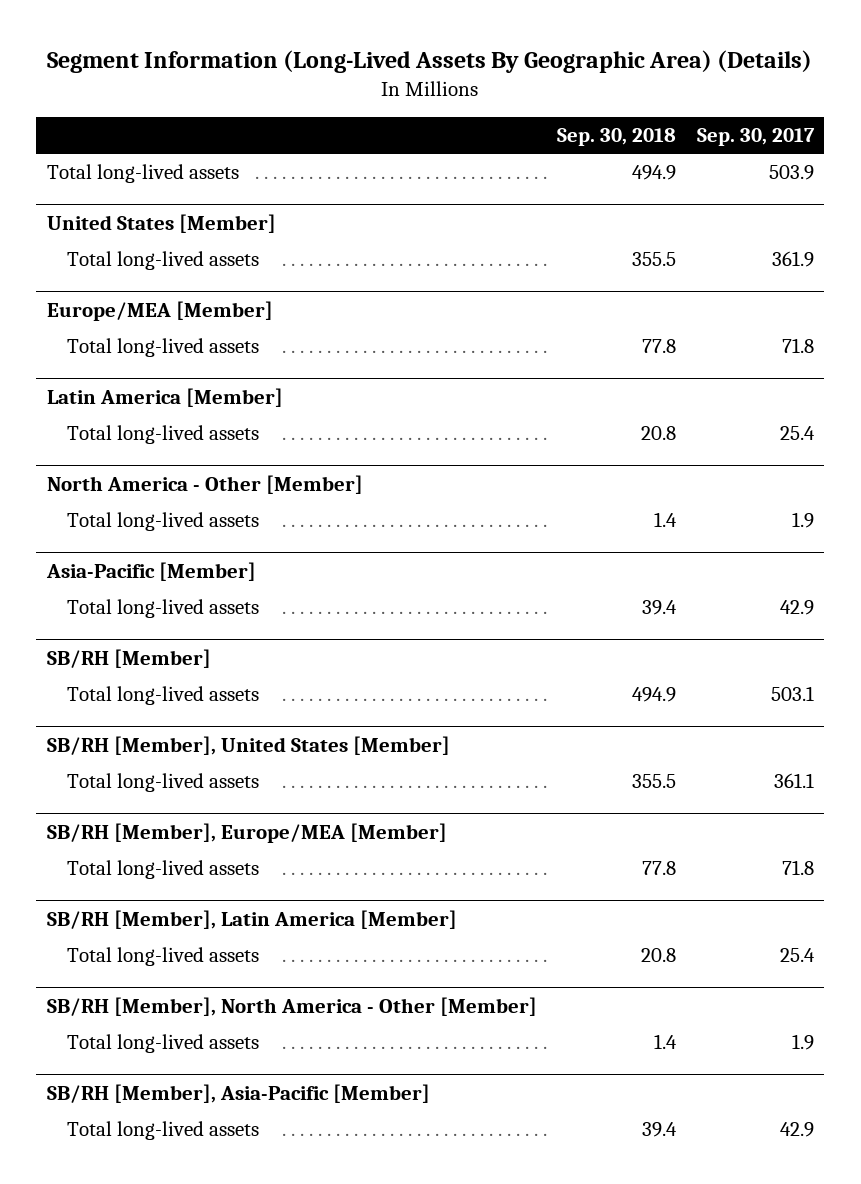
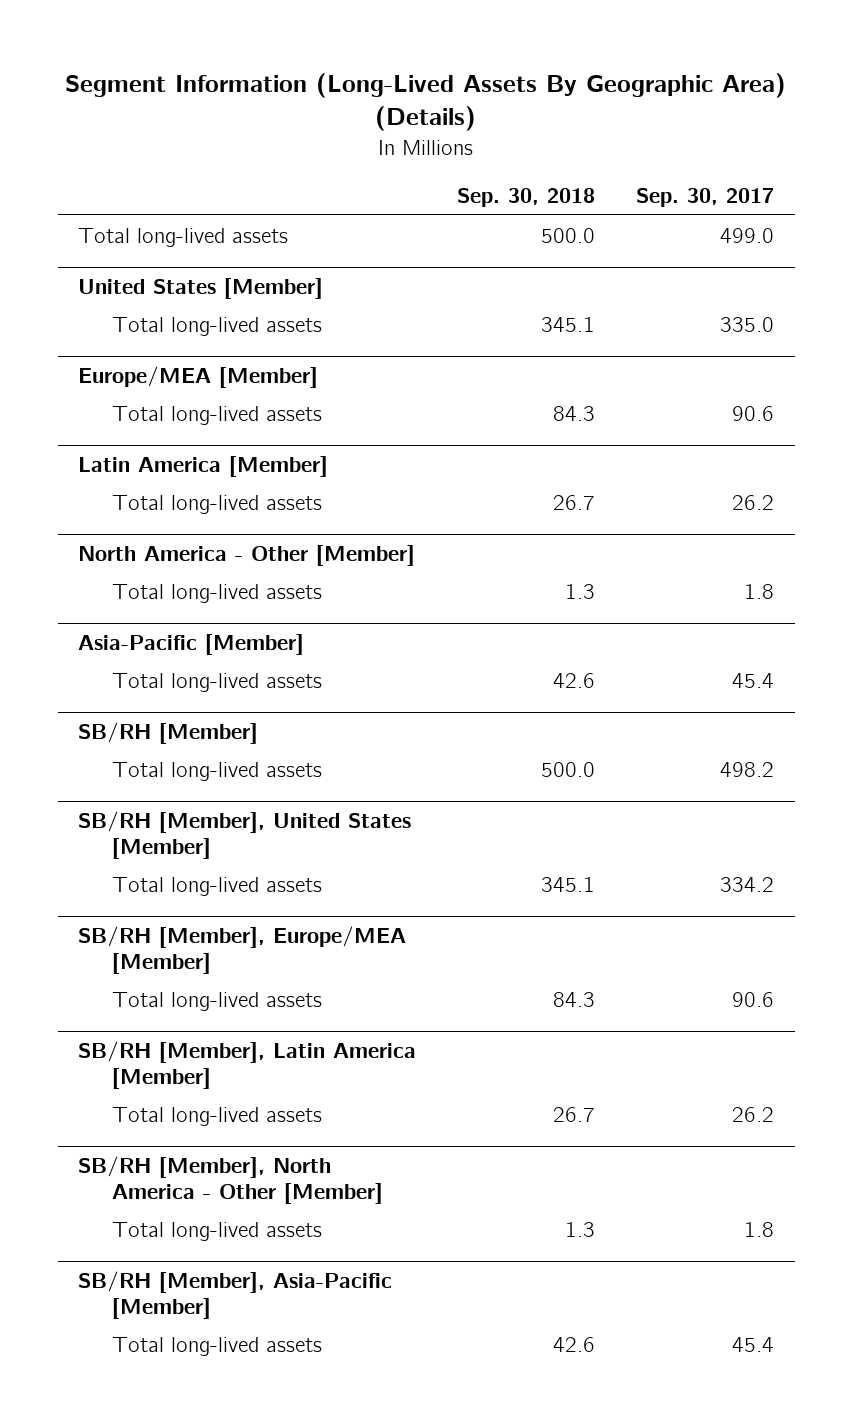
[632,165,677,181] 494.9 -> [541,227,596,243] 500.0
[769,165,815,181] 503.9 -> [720,227,775,243] 499.0
[632,252,677,267] 355.5 -> [541,316,596,332] 345.1
[772,251,815,268] 361.9 -> [720,316,775,332] 335.0
[642,339,677,354] 77.8 -> [553,405,596,421] 84.3
[782,338,815,354] 71.8 -> [732,405,775,421] 90.6
[641,426,677,441] 20.8 -> [553,494,596,510] 26.7
[780,426,816,441] 25.4 -> [732,494,775,510] 26.2
[654,512,678,528] 1.4 -> [565,583,596,599] 1.3
[792,512,815,529] 1.9 -> [744,583,775,599] 1.8
[642,600,678,616] 39.4 -> [553,672,596,688] 42.6
[780,600,815,616] 42.9 -> [732,672,775,688] 45.4
[632,687,677,703] 494.9 -> [541,761,596,777] 500.0
[771,686,815,702] 503.1 -> [720,761,775,777] 498.2
[632,774,677,789] 355.5 -> [541,876,596,892] 345.1
[774,773,815,789] 361.1 -> [720,876,775,892] 334.2
[642,861,677,876] 77.8 -> [553,991,596,1007] 84.3
[782,860,815,876] 71.8 -> [732,991,775,1007] 90.6
[641,948,677,963] 20.8 -> [553,1106,596,1122] 26.7
[780,948,816,963] 25.4 -> [732,1106,775,1122] 26.2
[654,1034,678,1050] 1.4 -> [565,1221,596,1237] 1.3
[792,1034,815,1051] 1.9 -> [744,1221,775,1237] 1.8
[642,1122,678,1138] 39.4 -> [553,1336,596,1352] 42.6
[780,1122,815,1138] 42.9 -> [732,1336,775,1352] 45.4

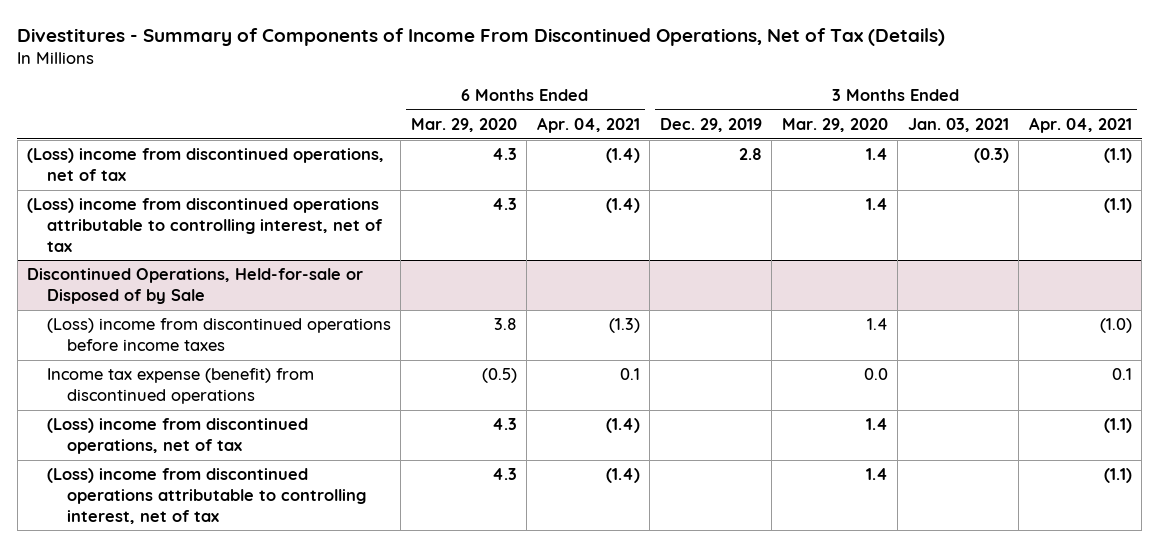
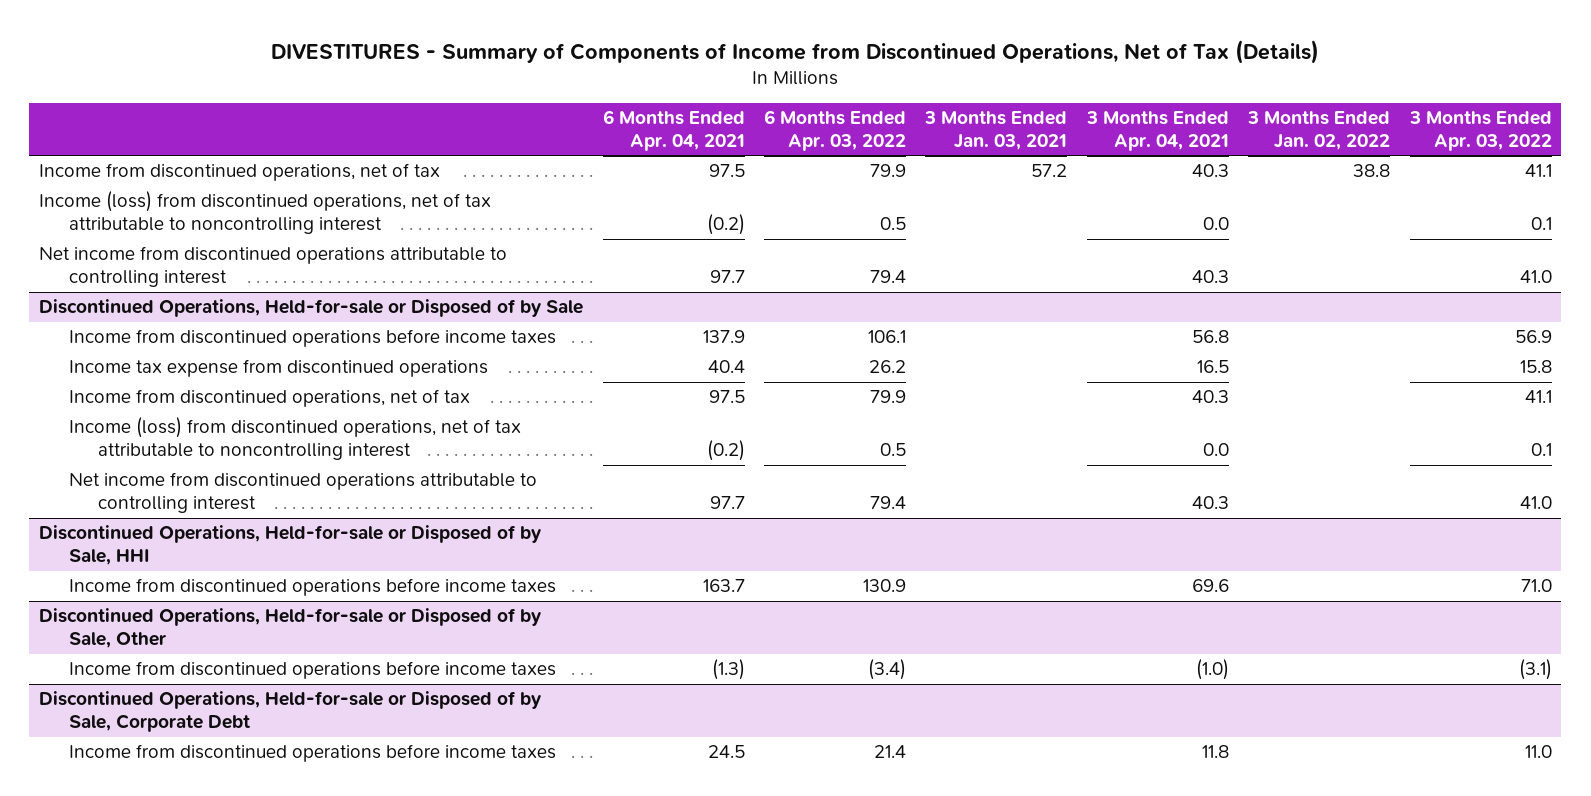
[17,28,946,47] Divestitures - Summary of Components of Income From Discontinued Operations, Net of Tax (Details) -> [271,39,1320,64] DIVESTITURES - Summary of Components of Income from Discontinued Operations, Net of Tax (Details)
[410,118,517,133] Mar. 29, 2020 -> none
[659,118,762,133] Dec. 29, 2019 -> none
[781,118,888,133] Mar. 29, 2020 -> none
none -> [763,109,906,151] 6 Months Ended Apr. 03, 2022
none -> [1247,110,1391,150] 3 Months Ended Jan. 02, 2022
none -> [1408,110,1552,151] 3 Months Ended Apr. 03, 2022
[27,148,385,181] (Loss) income from discontinued operations, net of tax -> [39,163,441,182] Income from discontinued operations, net of tax
[605,148,640,164] (1.4) -> [708,164,745,178] 97.5
[973,148,1009,164] (0.3) -> [1031,164,1068,178] 57.2
[1103,148,1132,164] (1.1) -> [1191,164,1229,178] 40.3
none -> [39,191,492,235] Income (loss) from discontinued operations, net of tax attributable to noncontrolling interest
[27,198,383,252] (Loss) income from discontinued operations attributable to controlling interest, net of tax -> [39,246,508,288] Net income from discontinued operations attributable to controlling interest
[605,198,640,214] (1.4) -> [709,270,745,284] 97.7
[1103,198,1132,214] (1.1) -> [1191,270,1229,284] 40.3
[46,318,391,351] (Loss) income from discontinued operations before income taxes -> [68,329,556,348] Income from discontinued operations before income taxes
[608,318,640,334] (1.3) -> [702,330,745,344] 137.9
[1099,318,1132,334] (1.0) -> [1191,330,1229,344] 56.8
[46,368,314,404] Income tax expense (benefit) from discontinued operations -> [68,359,488,378] Income tax expense from discontinued operations
[619,368,640,381] 0.1 -> [707,360,745,374] 40.4
[1111,368,1132,381] 0.1 -> [1196,360,1229,374] 16.5
[46,418,308,454] (Loss) income from discontinued operations, net of tax -> [68,389,470,408] Income from discontinued operations, net of tax
[605,418,640,434] (1.4) -> [708,390,745,404] 97.5
[1103,418,1132,434] (1.1) -> [1191,390,1229,404] 40.3
none -> [68,417,521,461] Income (loss) from discontinued operations, net of tax attributable to noncontrolling interest
[46,468,366,524] (Loss) income from discontinued operations attributable to controlling interest, net of tax -> [68,472,537,514] Net income from discontinued operations attributable to controlling interest
[605,468,640,484] (1.4) -> [709,496,745,510] 97.7
[1103,468,1132,484] (1.1) -> [1191,496,1229,510] 40.3
none -> [39,525,542,566] Discontinued Operations, Held-for-sale or Disposed of by Sale, HHI
none -> [68,578,556,597] Income from discontinued operations before income taxes
none -> [39,608,542,649] Discontinued Operations, Held-for-sale or Disposed of by Sale, Other
none -> [68,661,556,680] Income from discontinued operations before income taxes
none -> [39,691,542,733] Discontinued Operations, Held-for-sale or Disposed of by Sale, Corporate Debt
none -> [68,744,556,763] Income from discontinued operations before income taxes

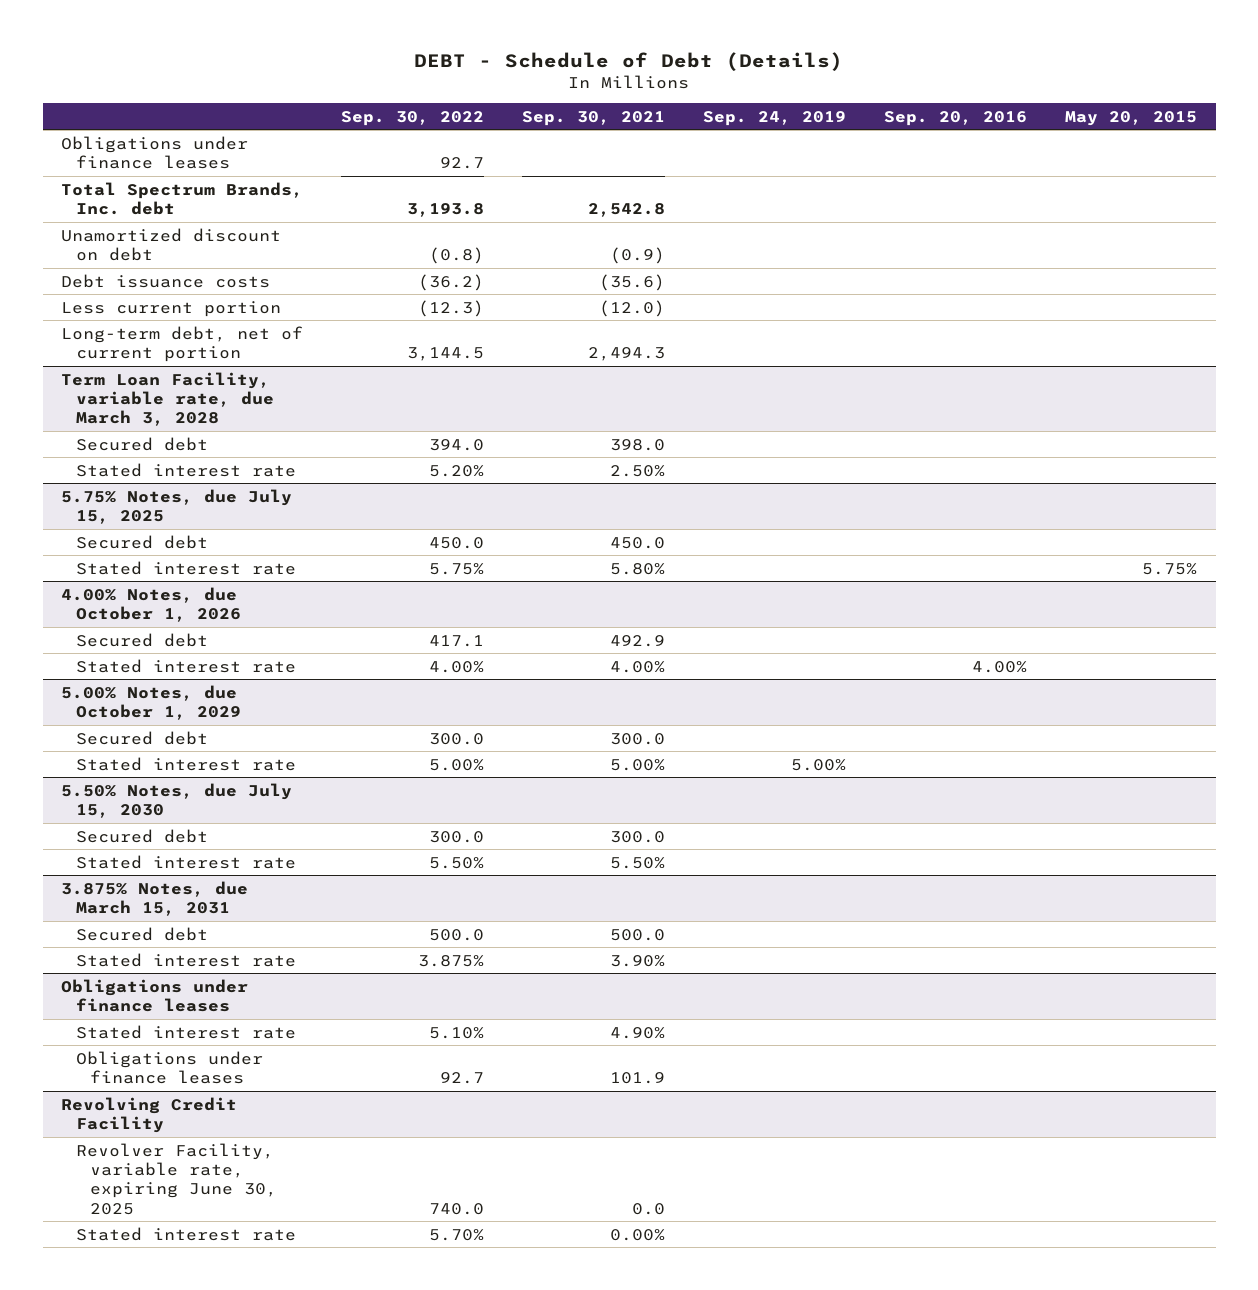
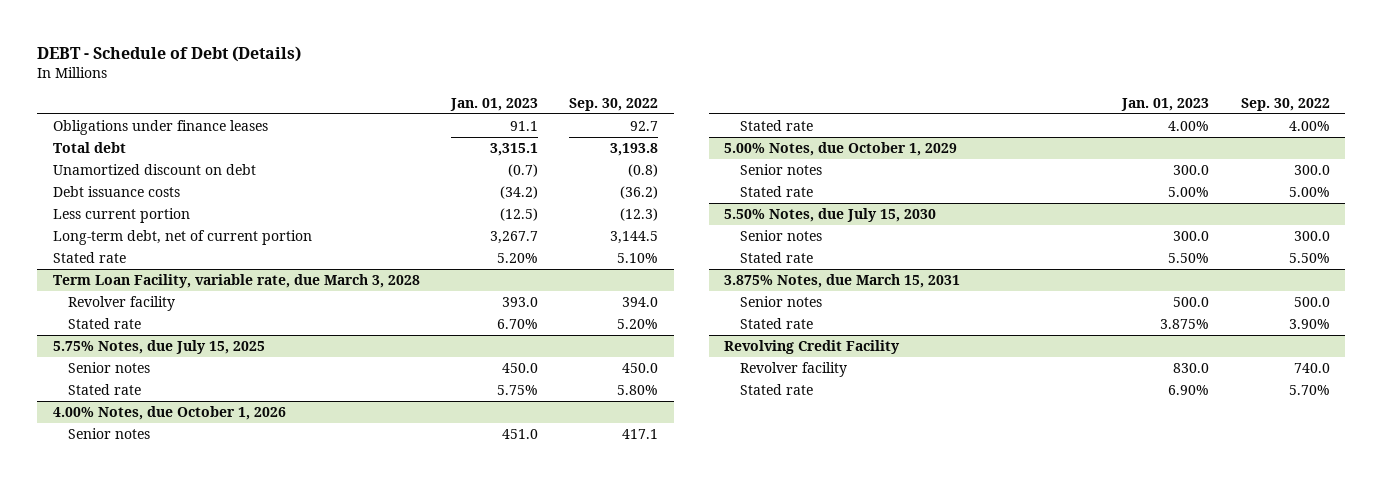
[522,110,666,126] Sep. 30, 2021 -> none
[703,110,847,126] Sep. 24, 2019 -> none
[884,110,1028,126] Sep. 20, 2016 -> none
[1064,110,1197,126] May 20, 2015 -> none
none -> [449,97,538,111] Jan. 01, 2023
[61,181,304,215] Total Spectrum Brands, Inc. debt -> [52,141,126,153] Total debt
none -> [52,251,126,263] Stated rate
[75,436,208,451] Secured debt -> [67,295,175,311] Revolver facility
[75,462,296,477] Stated interest rate -> [67,317,141,329] Stated rate
[75,534,208,549] Secured debt -> [67,361,150,373] Senior notes
[75,560,296,575] Stated interest rate -> [67,383,141,395] Stated rate
[429,562,485,575] 5.75% -> [616,384,658,395] 5.80%
[75,632,208,647] Secured debt -> [67,427,150,439] Senior notes
[75,658,296,673] Stated interest rate -> [739,119,813,131] Stated rate
[75,730,208,745] Secured debt -> [739,163,822,175] Senior notes
[75,756,296,771] Stated interest rate -> [739,185,813,197] Stated rate
[75,828,208,843] Secured debt -> [739,229,822,241] Senior notes
[75,854,296,869] Stated interest rate -> [739,251,813,263] Stated rate
[61,978,249,1012] Obligations under finance leases -> none
[75,1024,296,1039] Stated interest rate -> none
[75,1050,263,1084] Obligations under finance leases -> none
[75,926,208,941] Secured debt -> [739,295,822,307] Senior notes
[75,952,296,967] Stated interest rate -> [739,317,813,329] Stated rate
[418,954,485,967] 3.875% -> [1288,318,1330,329] 3.90%
[75,1142,277,1215] Revolver Facility, variable rate, expiring June 30, 2025 -> [739,361,847,377] Revolver facility
[75,1226,296,1241] Stated interest rate -> [739,383,813,395] Stated rate

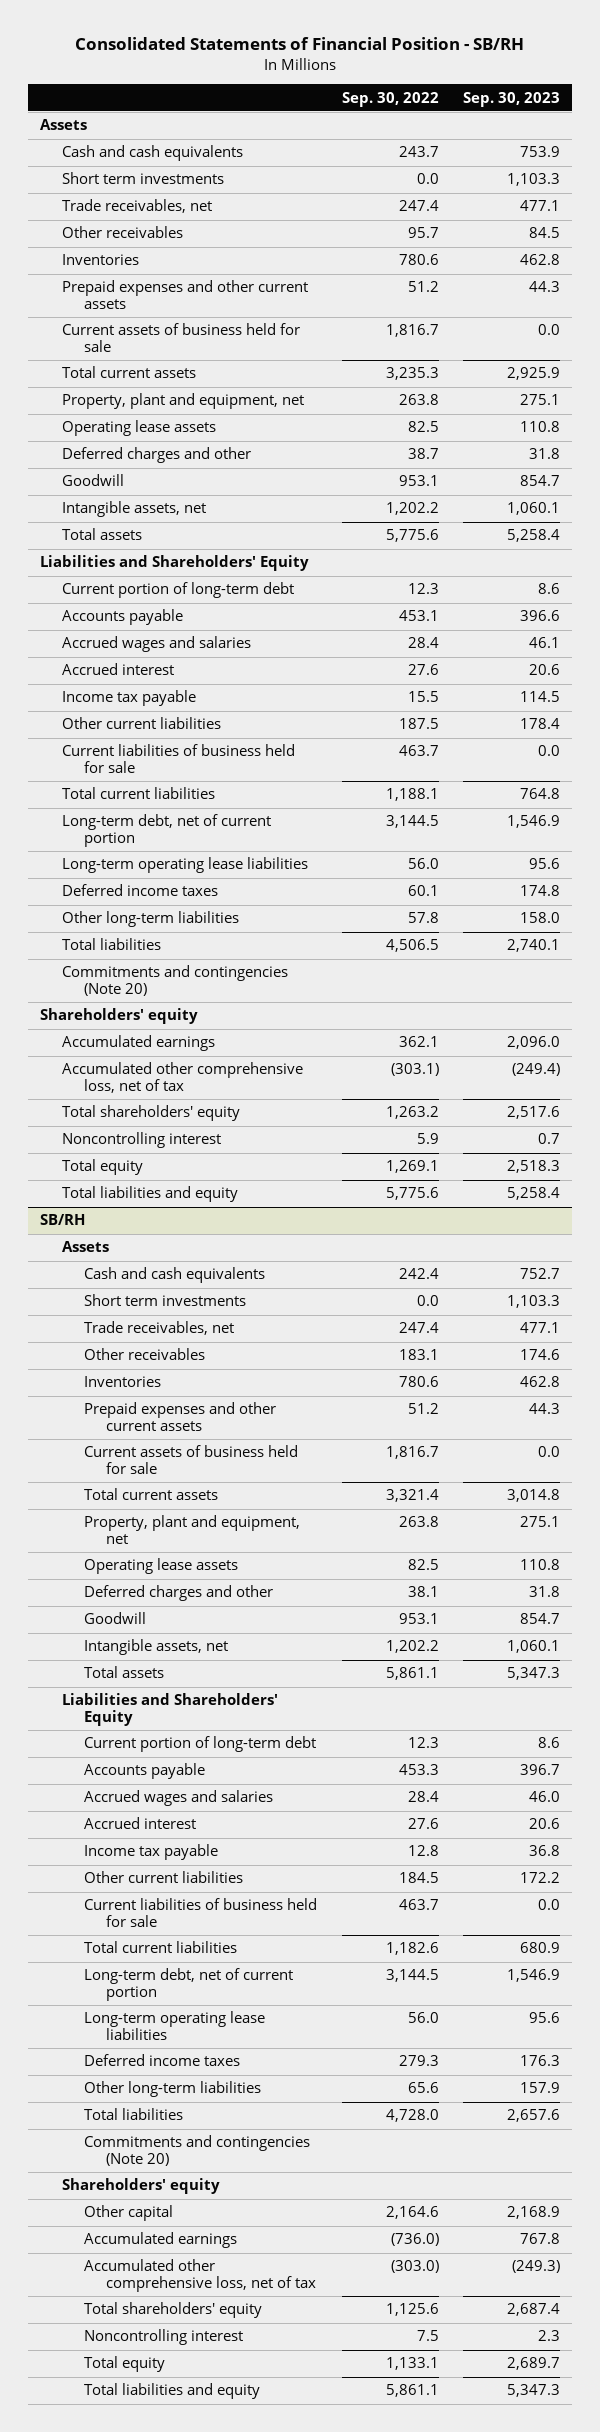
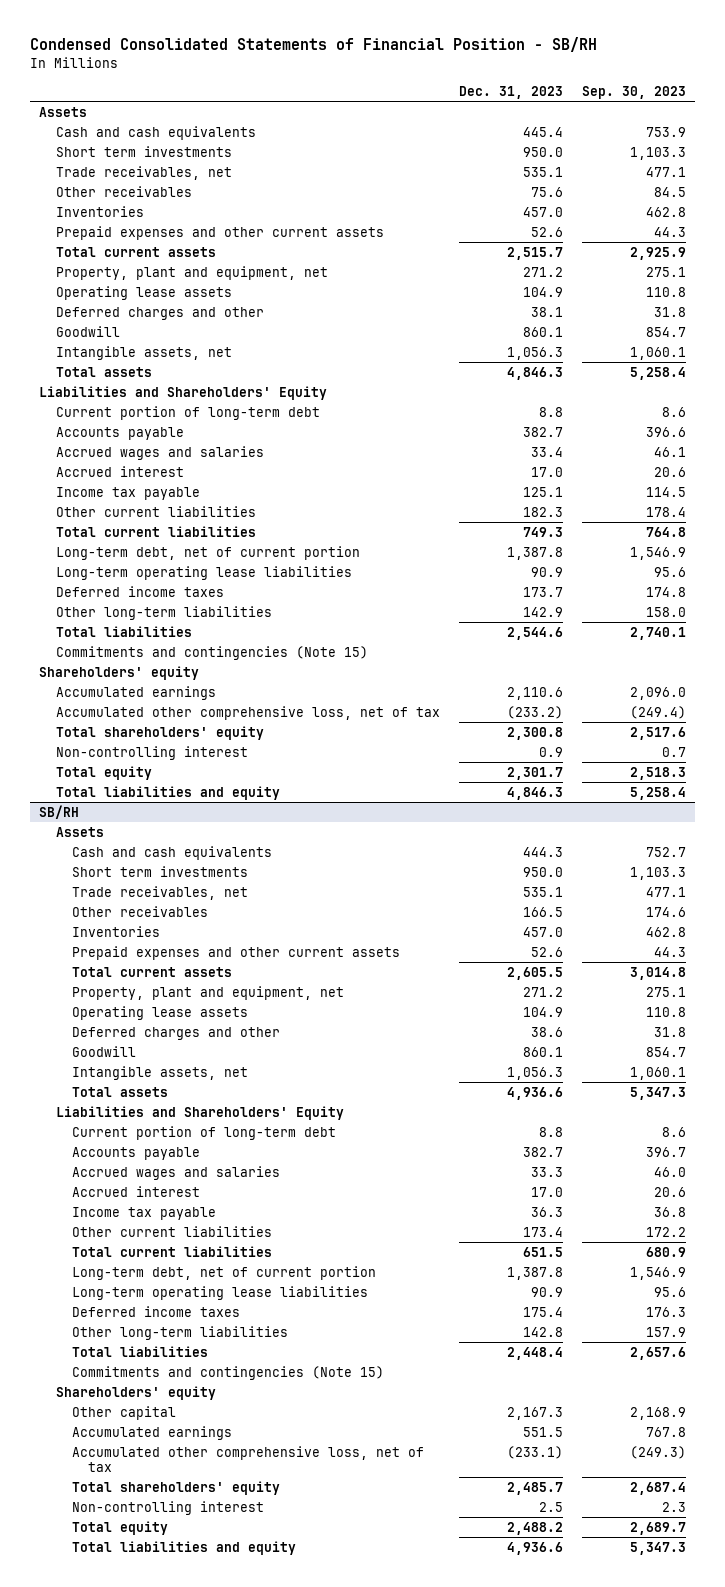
[75,37,525,51] Consolidated Statements of Financial Position - SB/RH -> [29,37,597,53] Condensed Consolidated Statements of Financial Position - SB/RH
[341,91,439,107] Sep. 30, 2022 -> none
none -> [458,86,563,100] Dec. 31, 2023
[62,323,301,353] Current assets of business held for sale -> none
[62,744,296,774] Current liabilities of business held for sale -> none
[62,965,289,997] Commitments and contingencies (Note 20) -> [55,645,368,660] Commitments and contingencies (Note 15)
[62,1132,222,1149] Noncontrolling interest -> [55,745,248,760] Non-controlling interest
[84,1445,299,1475] Current assets of business held for sale -> none
[84,1898,318,1928] Current liabilities of business held for sale -> none
[84,2135,311,2167] Commitments and contingencies (Note 20) -> [71,1365,384,1380] Commitments and contingencies (Note 15)
[84,2329,244,2346] Noncontrolling interest -> [71,1500,264,1515] Non-controlling interest

